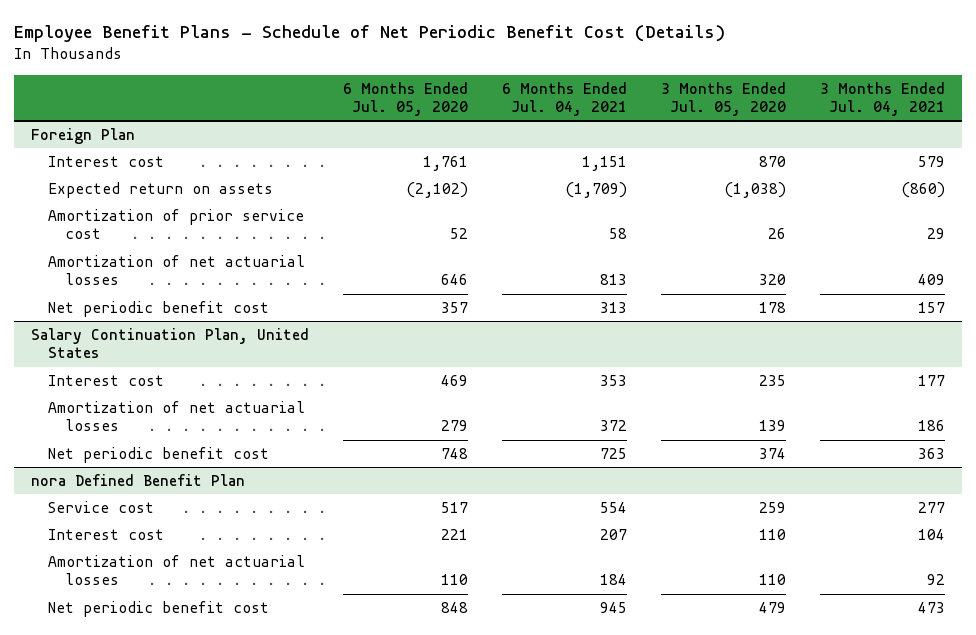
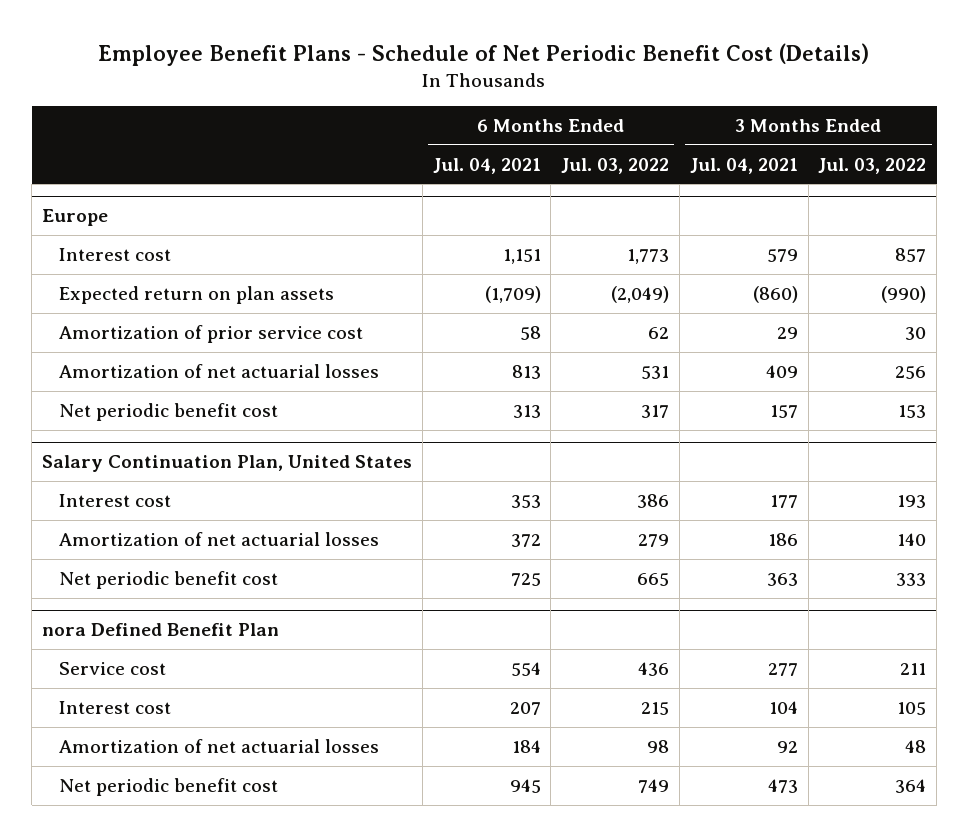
[343,81,469,117] 6 Months Ended Jul. 05, 2020 -> none
[661,81,787,117] 3 Months Ended Jul. 05, 2020 -> none
none -> [561,157,670,174] Jul. 03, 2022
none -> [818,157,927,174] Jul. 03, 2022
[30,127,135,144] Foreign Plan -> none
none -> [42,208,109,226] Europe
[47,181,273,198] Expected return on assets -> [59,285,335,304] Expected return on plan assets

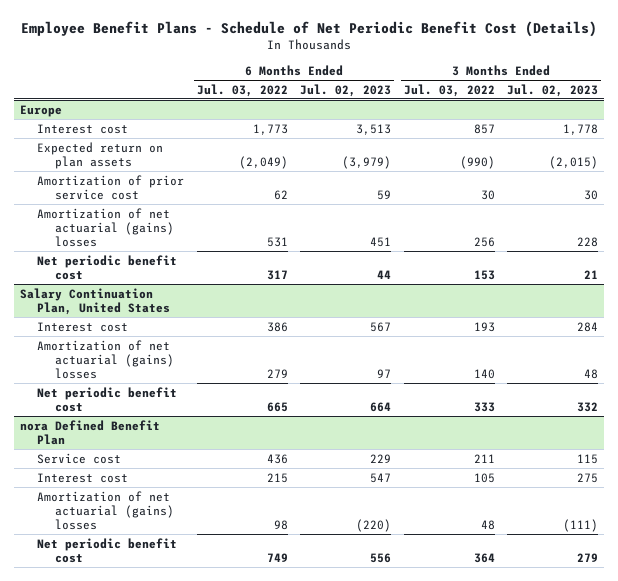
[432,157,541,174] Jul. 04, 2021 -> none
[689,157,798,174] Jul. 04, 2021 -> none
none -> [300,83,392,97] Jul. 02, 2023
none -> [507,83,599,97] Jul. 02, 2023
[59,363,380,378] Amortization of net actuarial losses -> [37,207,174,248] Amortization of net actuarial (gains) losses
[59,531,380,546] Amortization of net actuarial losses -> [37,339,174,380] Amortization of net actuarial (gains) losses
[59,738,380,753] Amortization of net actuarial losses -> [37,490,174,531] Amortization of net actuarial (gains) losses

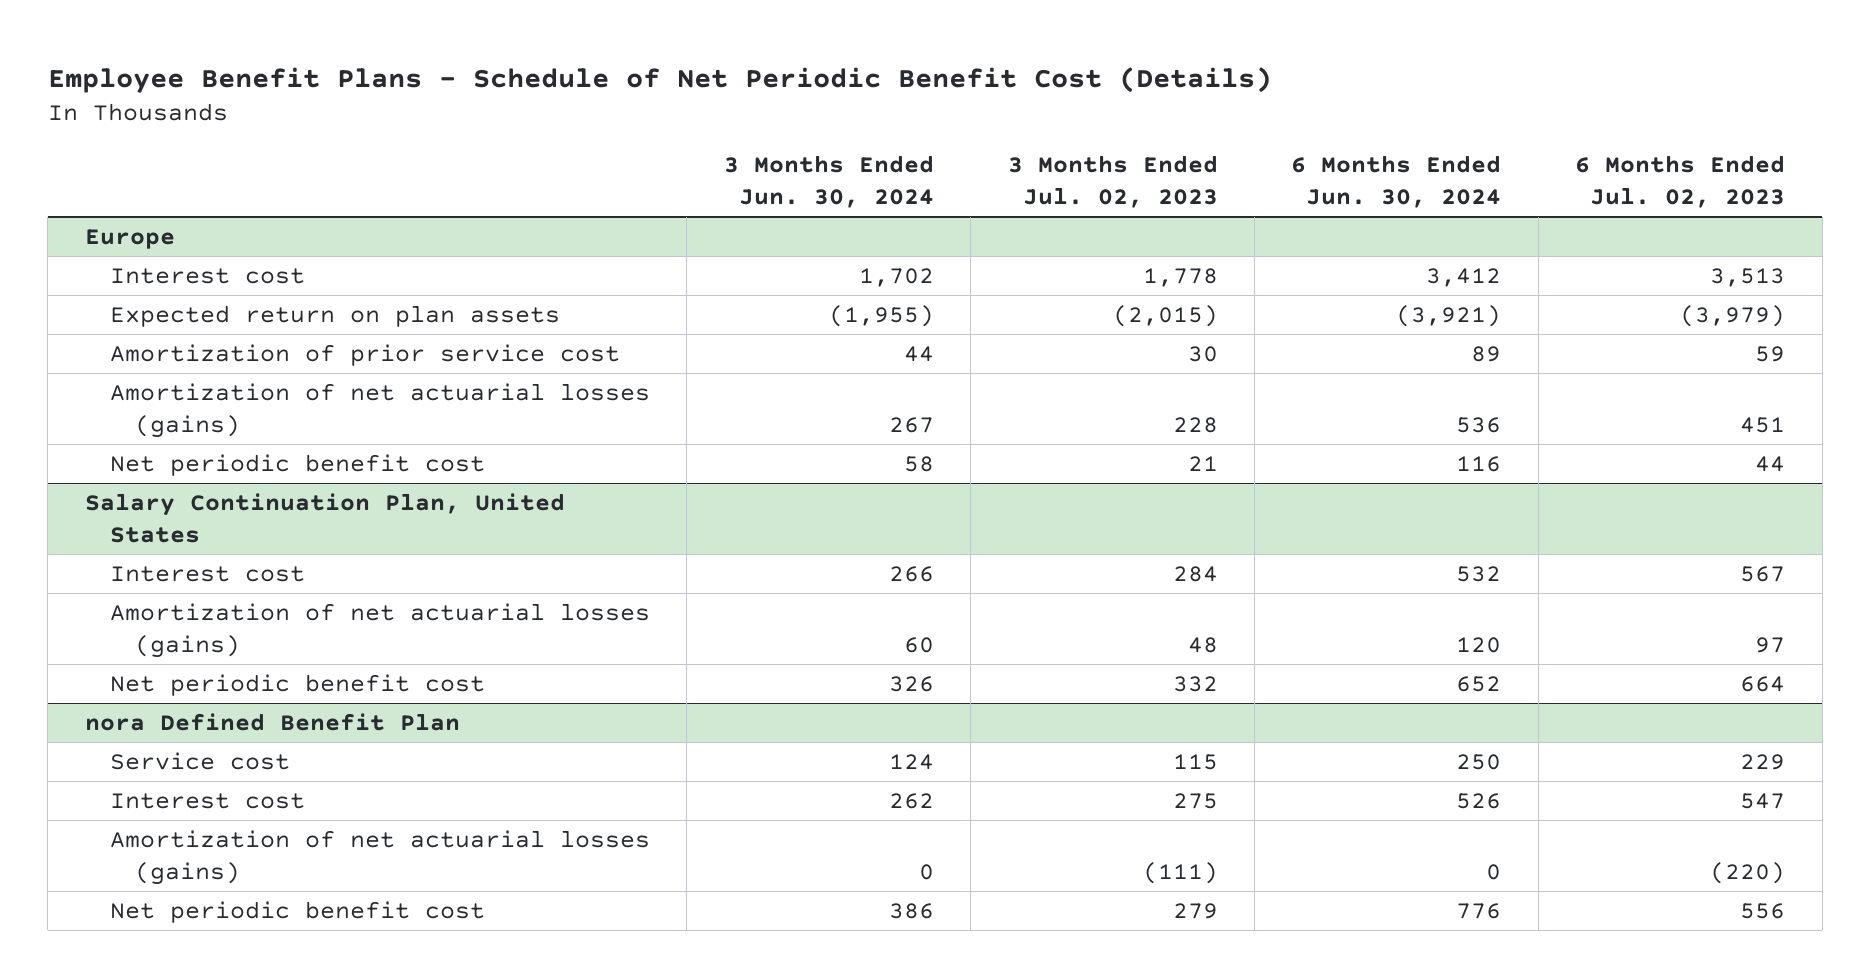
[196,83,288,97] Jul. 03, 2022 -> none
[403,83,495,97] Jul. 03, 2022 -> none
none -> [723,155,934,209] 3 Months Ended Jun. 30, 2024
none -> [1291,155,1502,209] 6 Months Ended Jun. 30, 2024
[37,207,174,248] Amortization of net actuarial (gains) losses -> [109,382,650,438] Amortization of net actuarial losses (gains)
[37,339,174,380] Amortization of net actuarial (gains) losses -> [109,602,650,658] Amortization of net actuarial losses (gains)
[37,490,174,531] Amortization of net actuarial (gains) losses -> [109,829,650,885] Amortization of net actuarial losses (gains)

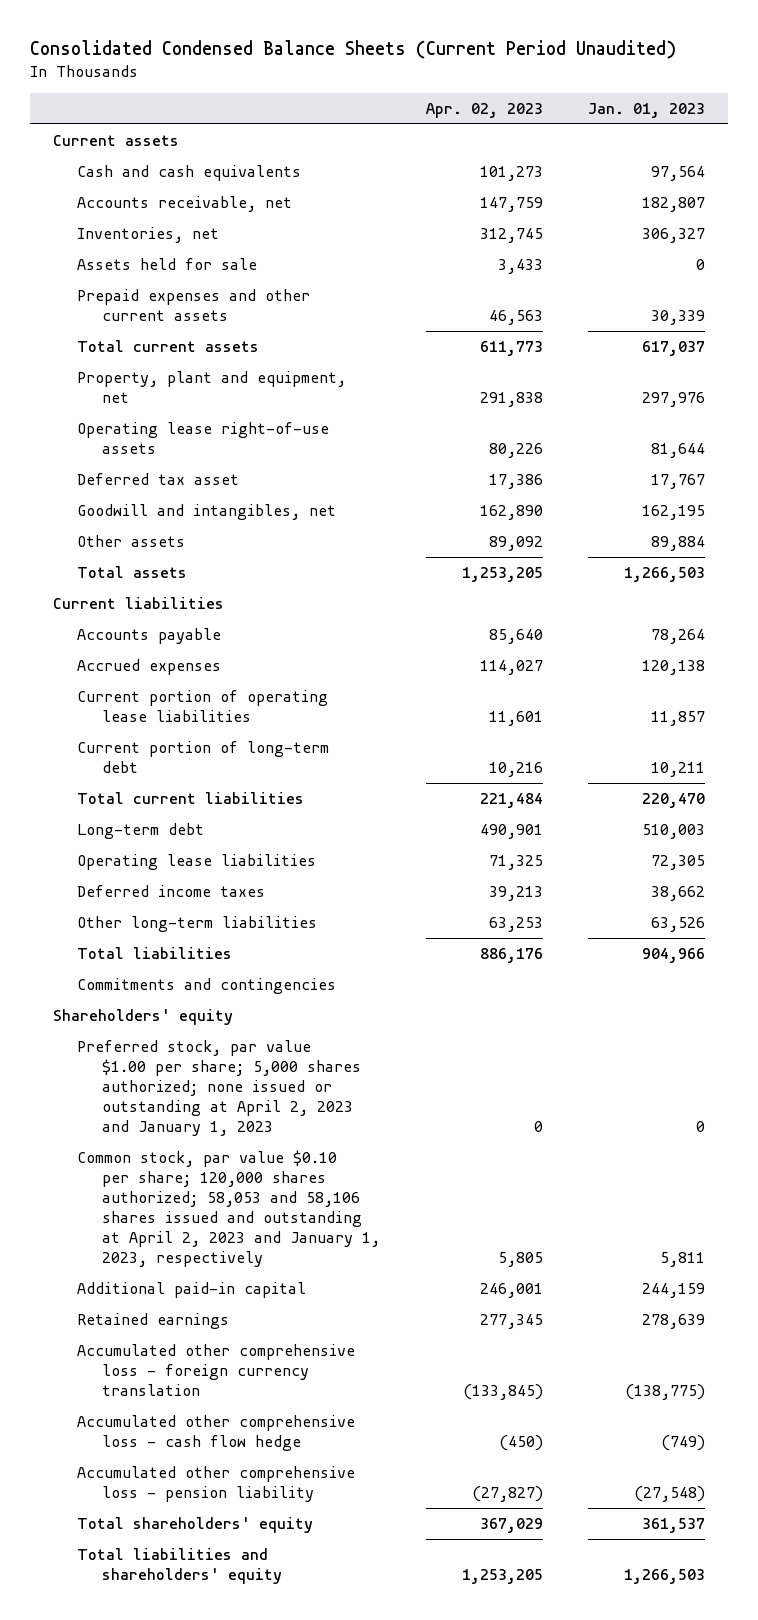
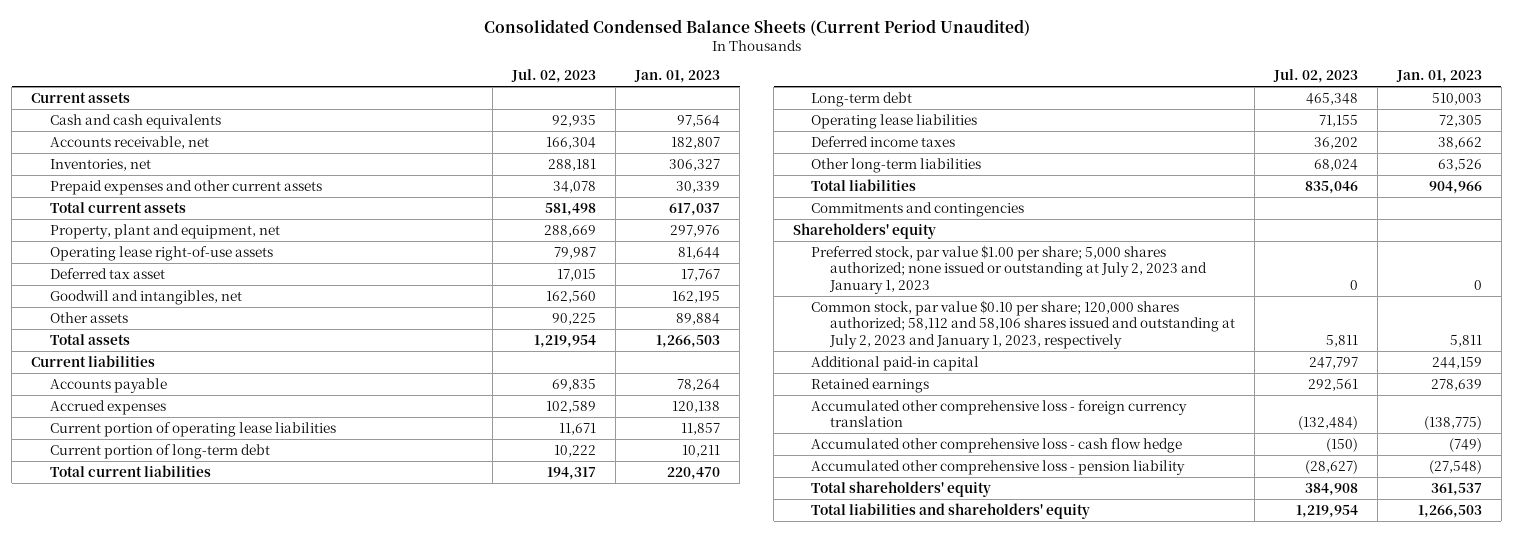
[425,102,543,118] Apr. 02, 2023 -> none
none -> [511,69,597,84] Jul. 02, 2023
[77,258,258,271] Assets held for sale -> none
[77,1040,361,1137] Preferred stock, par value $1.00 per share; 5,000 shares authorized; none issued or outstanding at April 2, 2023 and January 1, 2023 -> [811,244,1207,294] Preferred stock, par value $1.00 per share; 5,000 shares authorized; none issued or outstanding at July 2, 2023 and January 1, 2023
[77,1150,380,1268] Common stock, par value $0.10 per share; 120,000 shares authorized; 58,053 and 58,106 shares issued and outstanding at April 2, 2023 and January 1, 2023, respectively -> [811,299,1235,349] Common stock, par value $0.10 per share; 120,000 shares authorized; 58,112 and 58,106 shares issued and outstanding at July 2, 2023 and January 1, 2023, respectively

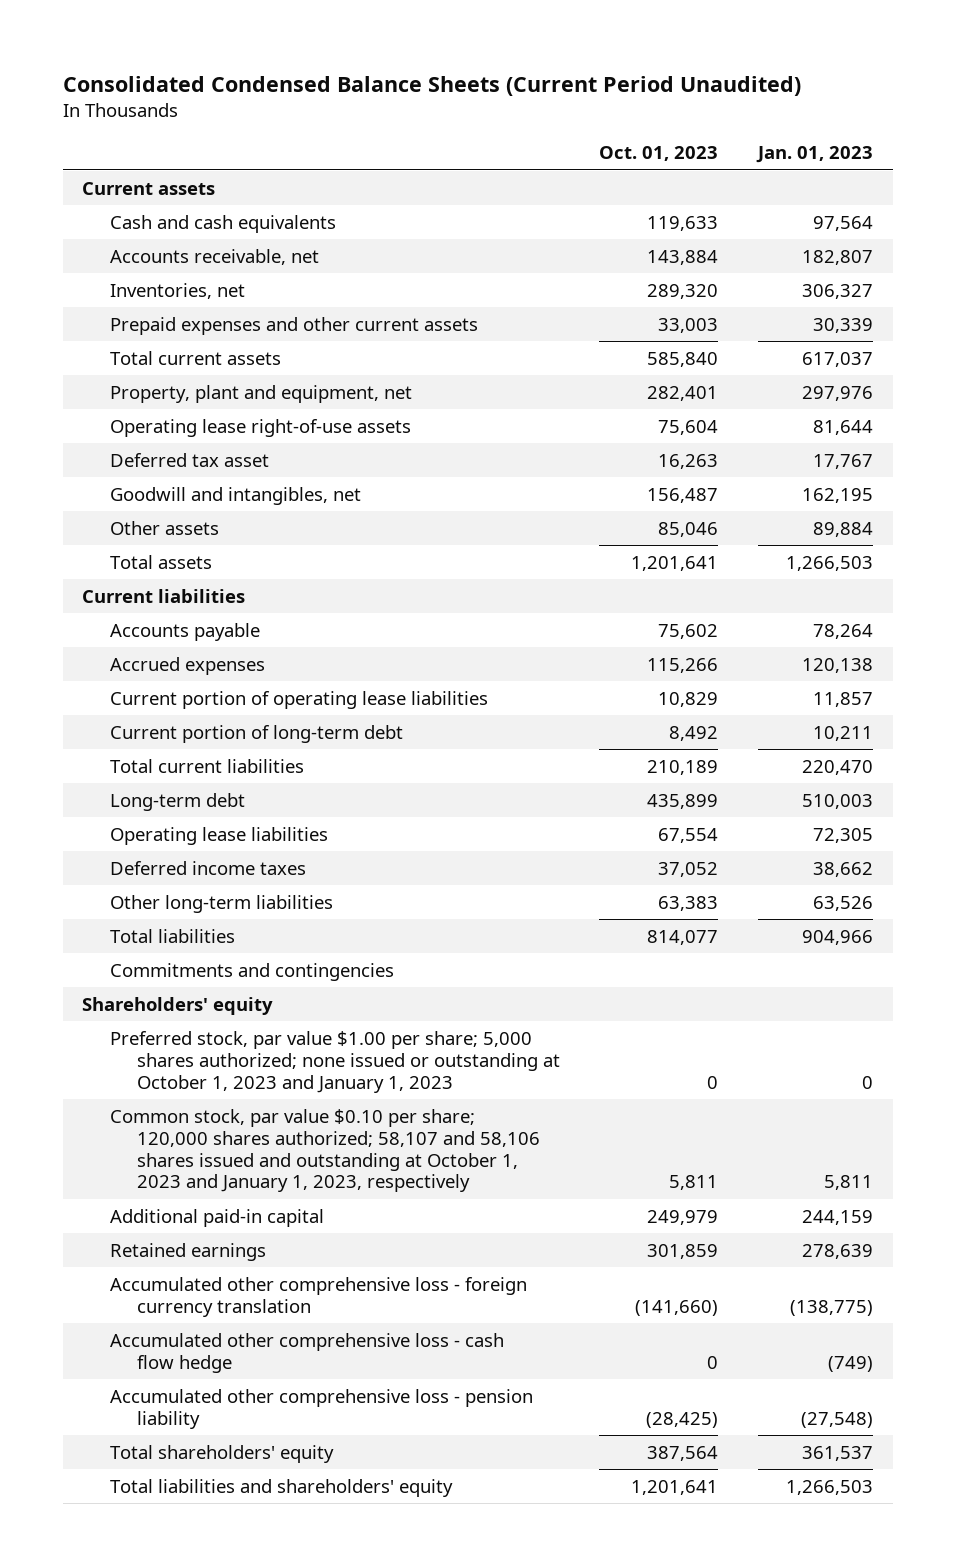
[511,69,597,84] Jul. 02, 2023 -> none
none -> [599,146,719,162] Oct. 01, 2023
[811,244,1207,294] Preferred stock, par value $1.00 per share; 5,000 shares authorized; none issued or outstanding at July 2, 2023 and January 1, 2023 -> [109,1030,560,1093] Preferred stock, par value $1.00 per share; 5,000 shares authorized; none issued or outstanding at October 1, 2023 and January 1, 2023
[811,299,1235,349] Common stock, par value $0.10 per share; 120,000 shares authorized; 58,112 and 58,106 shares issued and outstanding at July 2, 2023 and January 1, 2023, respectively -> [109,1108,540,1193] Common stock, par value $0.10 per share; 120,000 shares authorized; 58,107 and 58,106 shares issued and outstanding at October 1, 2023 and January 1, 2023, respectively

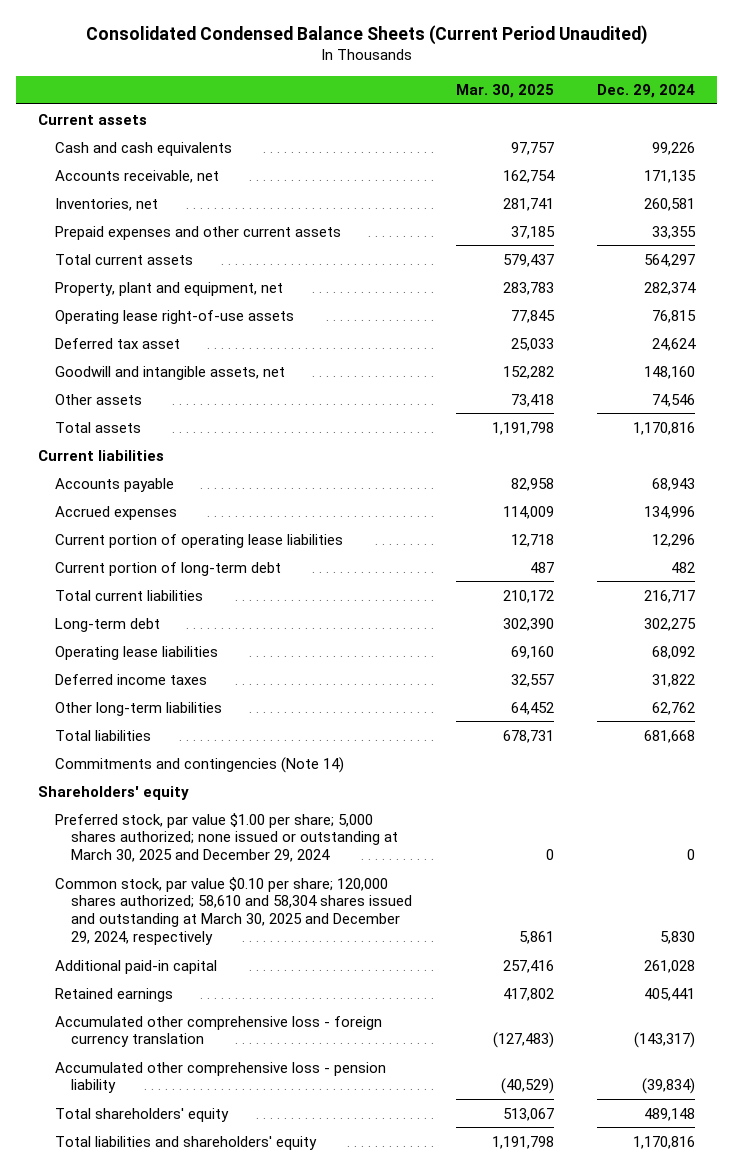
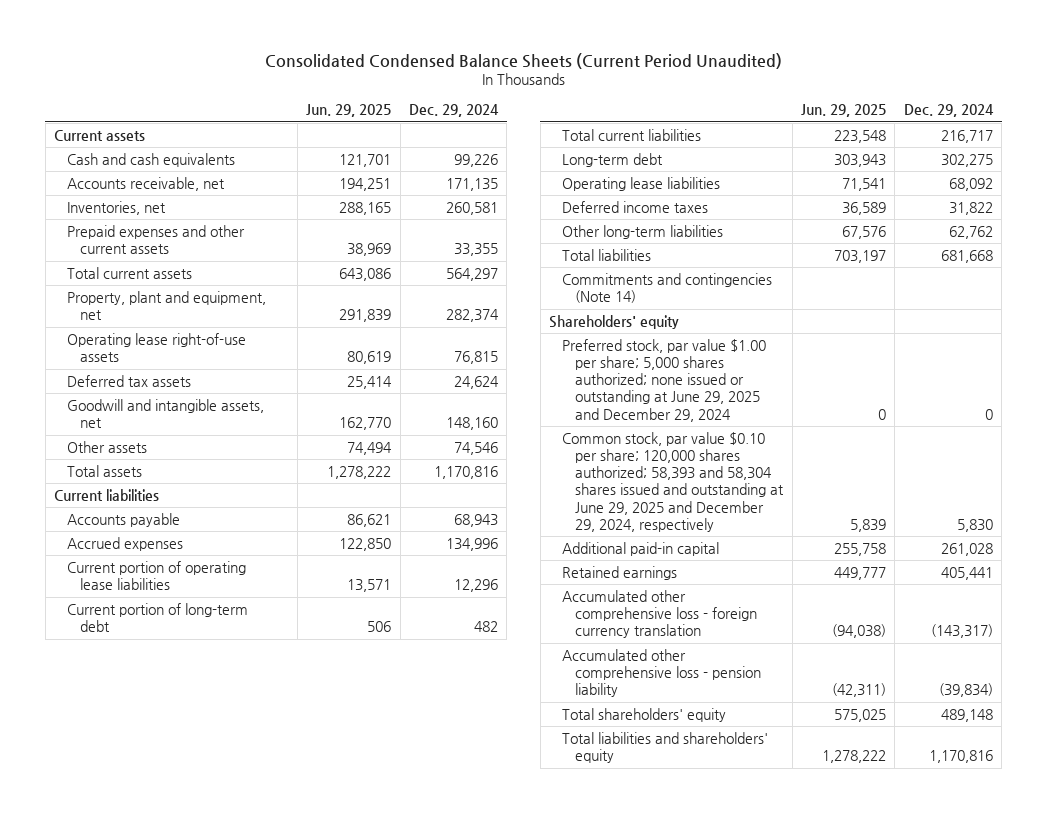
[455,84,554,99] Mar. 30, 2025 -> none
none -> [306,104,392,118] Jun. 29, 2025
[54,337,180,349] Deferred tax asset -> [67,374,192,387] Deferred tax assets
[54,812,399,863] Preferred stock, par value $1.00 per share; 5,000 shares authorized; none issued or outstanding at March 30, 2025 and December 29, 2024 -> [562,338,767,422] Preferred stock, par value $1.00 per share; 5,000 shares authorized; none issued or outstanding at June 29, 2025 and December 29, 2024
[54,876,413,946] Common stock, par value $0.10 per share; 120,000 shares authorized; 58,610 and 58,304 shares issued and outstanding at March 30, 2025 and December 29, 2024, respectively -> [562,431,785,532] Common stock, par value $0.10 per share; 120,000 shares authorized; 58,393 and 58,304 shares issued and outstanding at June 29, 2025 and December 29, 2024, respectively

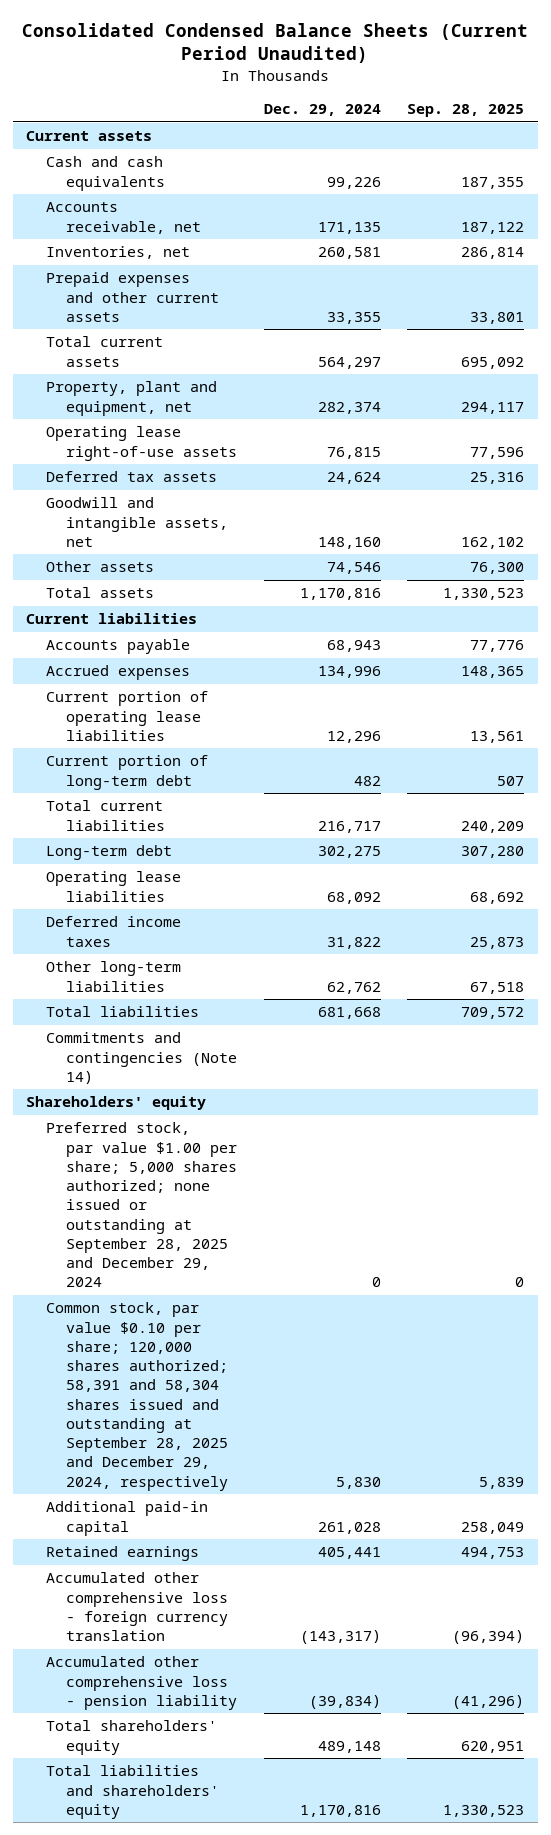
[306,104,392,118] Jun. 29, 2025 -> none
none -> [407,104,525,118] Sep. 28, 2025
[562,338,767,422] Preferred stock, par value $1.00 per share; 5,000 shares authorized; none issued or outstanding at June 29, 2025 and December 29, 2024 -> [46,1122,238,1288] Preferred stock, par value $1.00 per share; 5,000 shares authorized; none issued or outstanding at September 28, 2025 and December 29, 2024
[562,431,785,532] Common stock, par value $0.10 per share; 120,000 shares authorized; 58,393 and 58,304 shares issued and outstanding at June 29, 2025 and December 29, 2024, respectively -> [46,1302,229,1491] Common stock, par value $0.10 per share; 120,000 shares authorized; 58,391 and 58,304 shares issued and outstanding at September 28, 2025 and December 29, 2024, respectively

